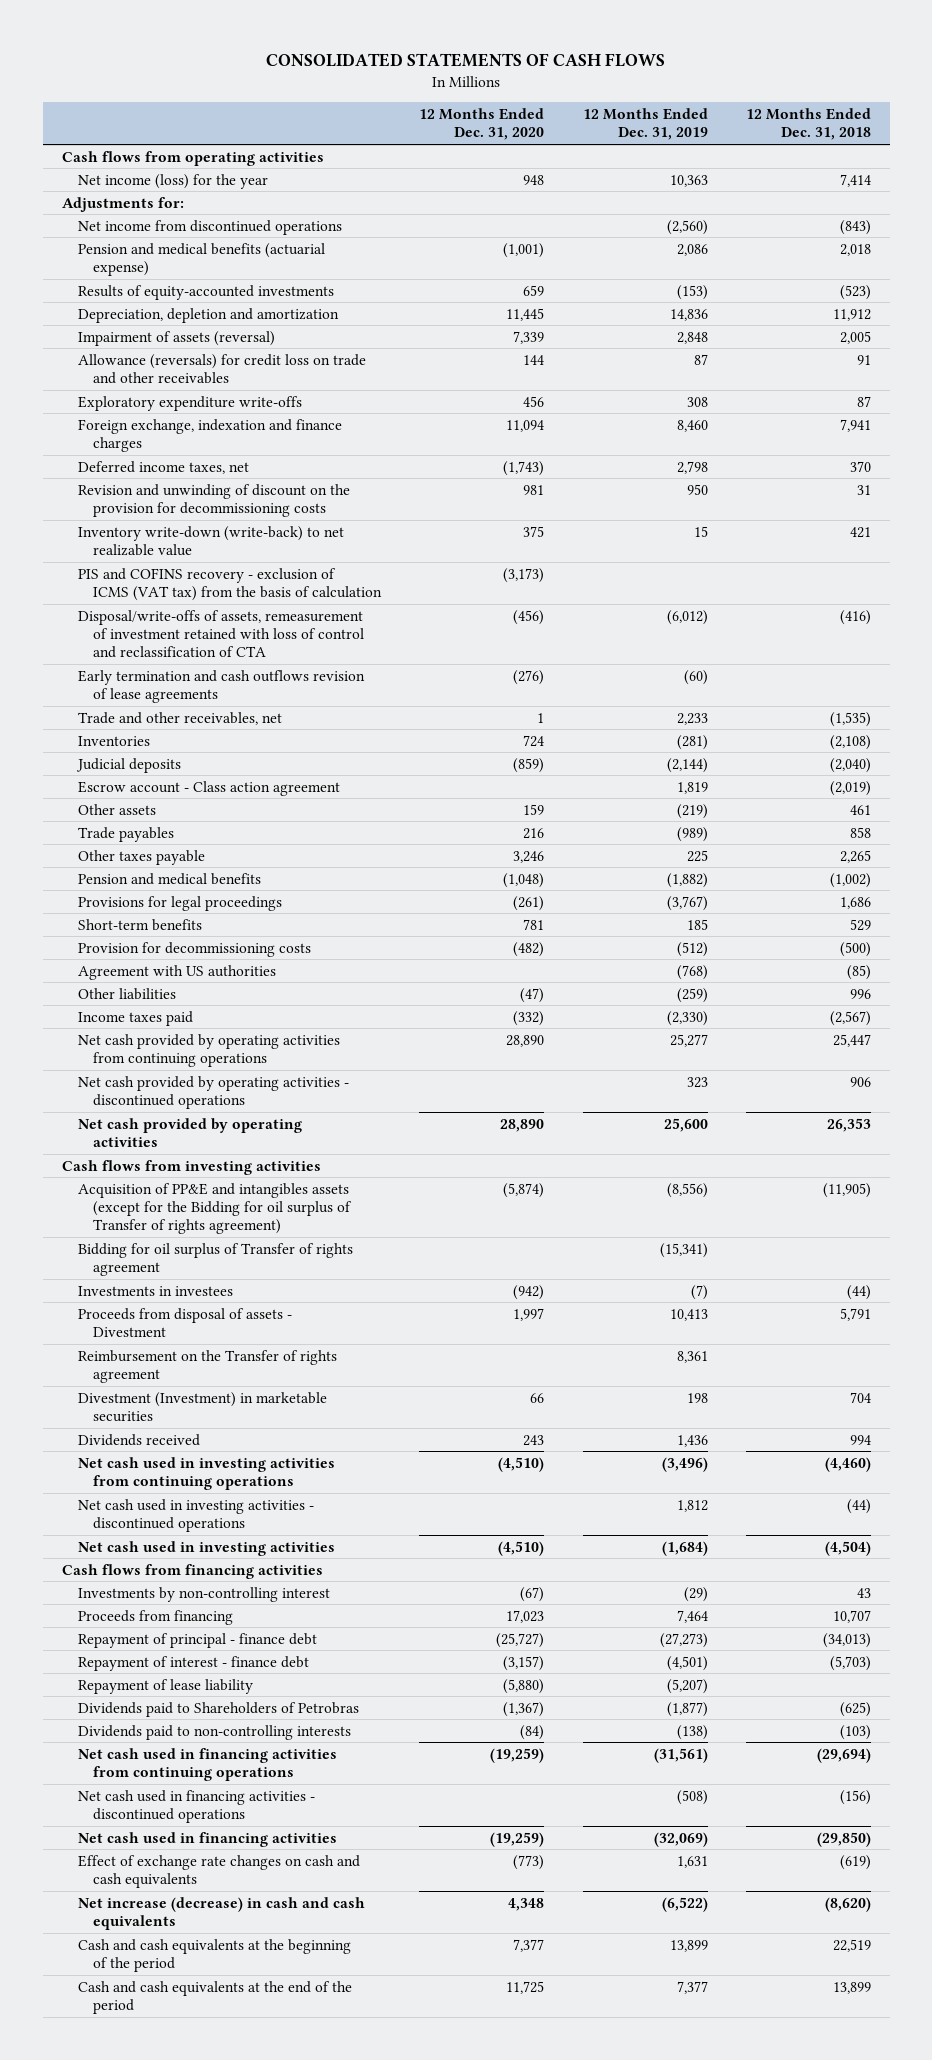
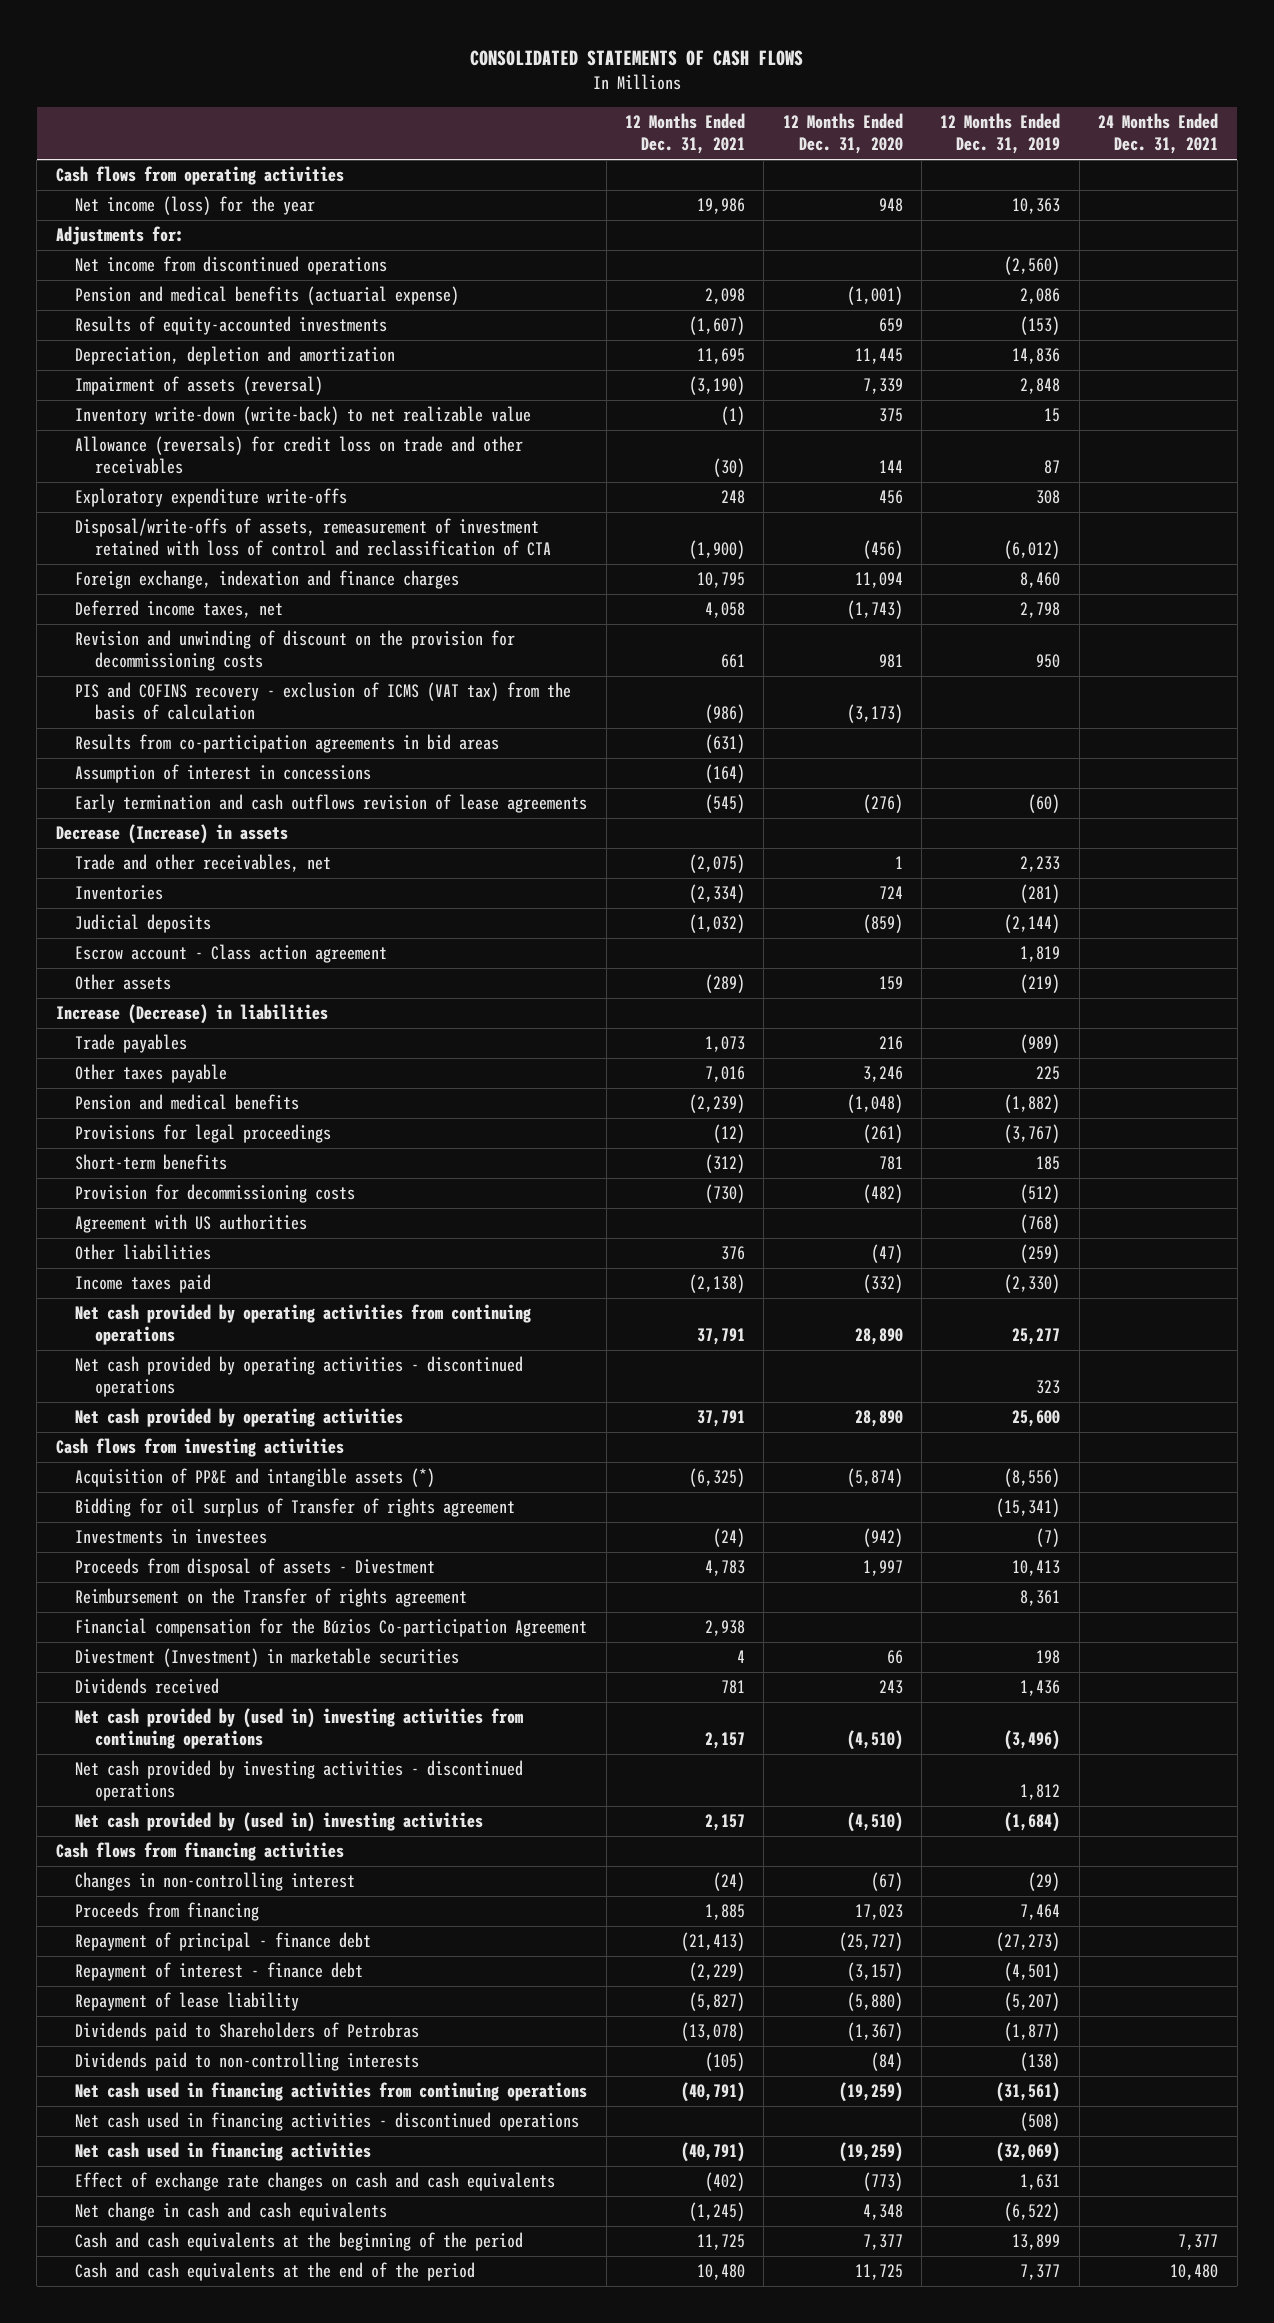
[745,108,871,141] 12 Months Ended Dec. 31, 2018 -> none
none -> [624,113,745,155] 12 Months Ended Dec. 31, 2021
none -> [1098,113,1219,155] 24 Months Ended Dec. 31, 2021
[77,525,344,556] Inventory write-down (write-back) to net realizable value -> [75,406,532,426] Inventory write-down (write-back) to net realizable value
[77,609,365,659] Disposal/write-offs of assets, remeasurement of investment retained with loss of control and reclassification of CTA -> [75,518,551,557] Disposal/write-offs of assets, remeasurement of investment retained with loss of control and reclassification of CTA
none -> [75,734,500,754] Results from co-participation agreements in bid areas
none -> [75,764,372,784] Assumption of interest in concessions
none -> [55,824,288,845] Decrease (Increase) in assets
none -> [55,1004,328,1025] Increase (Decrease) in liabilities
[77,1182,353,1235] Acquisition of PP&E and intangibles assets (except for the Bidding for oil surplus of Transfer of rights agreement) -> [75,1468,436,1488] Acquisition of PP&E and intangible assets (*)
none -> [75,1618,588,1638] Financial compensation for the Búzios Co-participation Agreement
[77,1456,335,1490] Net cash used in investing activities from continuing operations -> [75,1708,524,1750] Net cash provided by (used in) investing activities from continuing operations
[77,1498,314,1532] Net cash used in investing activities - discontinued operations -> [75,1760,524,1802] Net cash provided by investing activities - discontinued operations
[77,1540,335,1556] Net cash used in investing activities -> [75,1812,484,1833] Net cash provided by (used in) investing activities
[77,1586,330,1602] Investments by non-controlling interest -> [75,1872,356,1892] Changes in non-controlling interest
[77,1896,365,1930] Net increase (decrease) in cash and cash equivalents -> [75,2202,388,2222] Net change in cash and cash equivalents

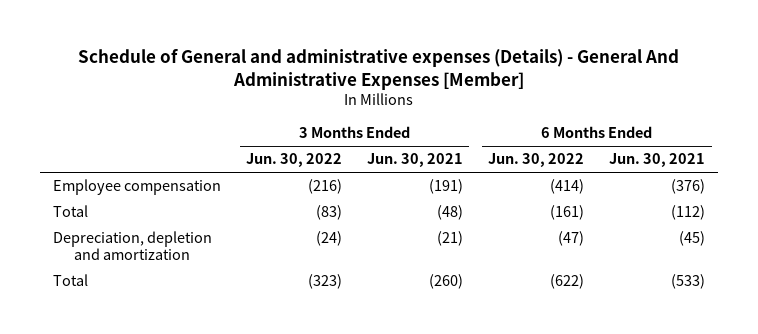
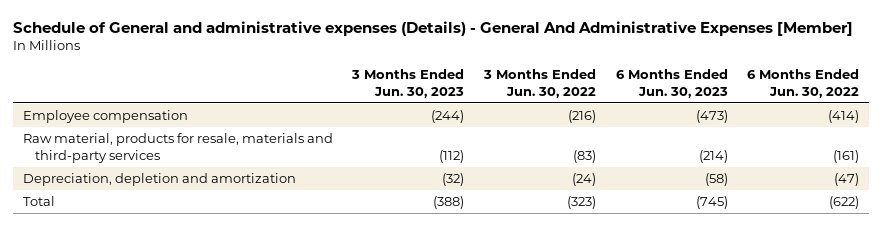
[367,153,464,168] Jun. 30, 2021 -> none
[609,153,706,168] Jun. 30, 2021 -> none
none -> [351,69,465,98] 3 Months Ended Jun. 30, 2023
none -> [615,69,728,98] 6 Months Ended Jun. 30, 2023
[52,205,88,218] Total -> [22,133,333,163] Raw material, products for resale, materials and third-party services

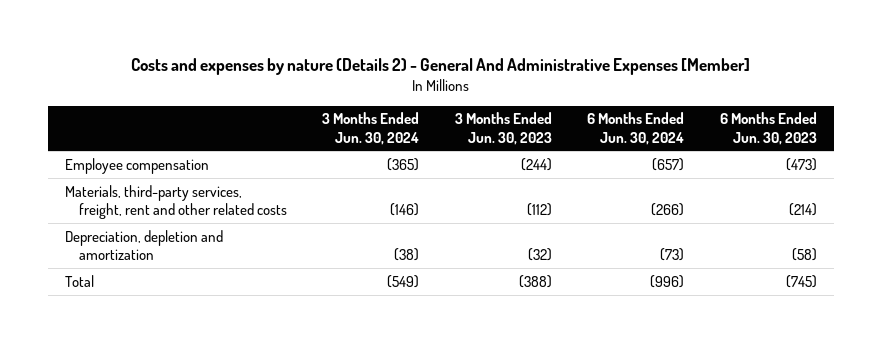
[13,21,854,37] Schedule of General and administrative expenses (Details) - General And Administrative Expenses [Member] -> [131,57,751,75] Costs and expenses by nature (Details 2) - General And Administrative Expenses [Member]
[482,69,596,98] 3 Months Ended Jun. 30, 2022 -> none
[747,69,860,98] 6 Months Ended Jun. 30, 2022 -> none
none -> [322,112,420,145] 3 Months Ended Jun. 30, 2024
none -> [587,112,685,145] 6 Months Ended Jun. 30, 2024
[22,133,333,163] Raw material, products for resale, materials and third-party services -> [65,184,287,219] Materials, third-party services, freight, rent and other related costs

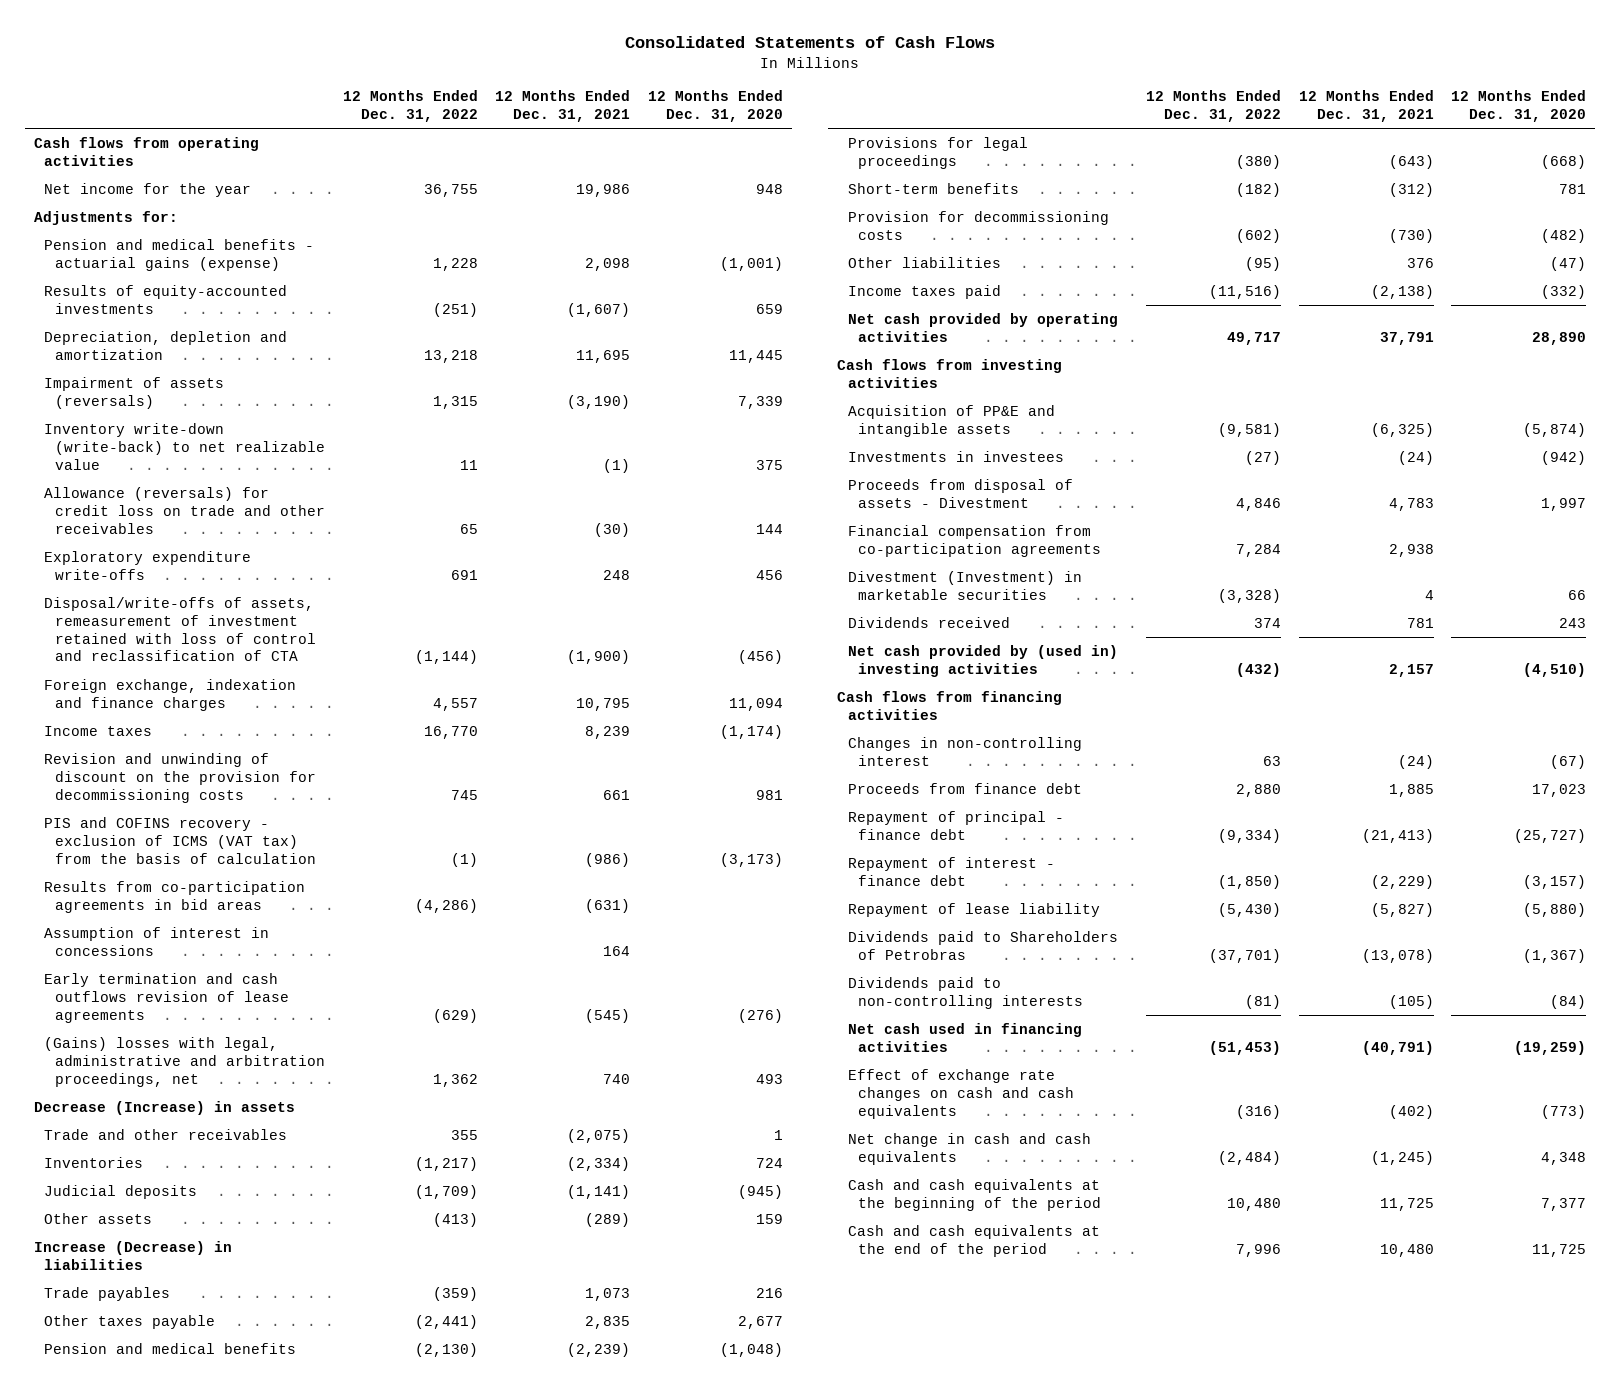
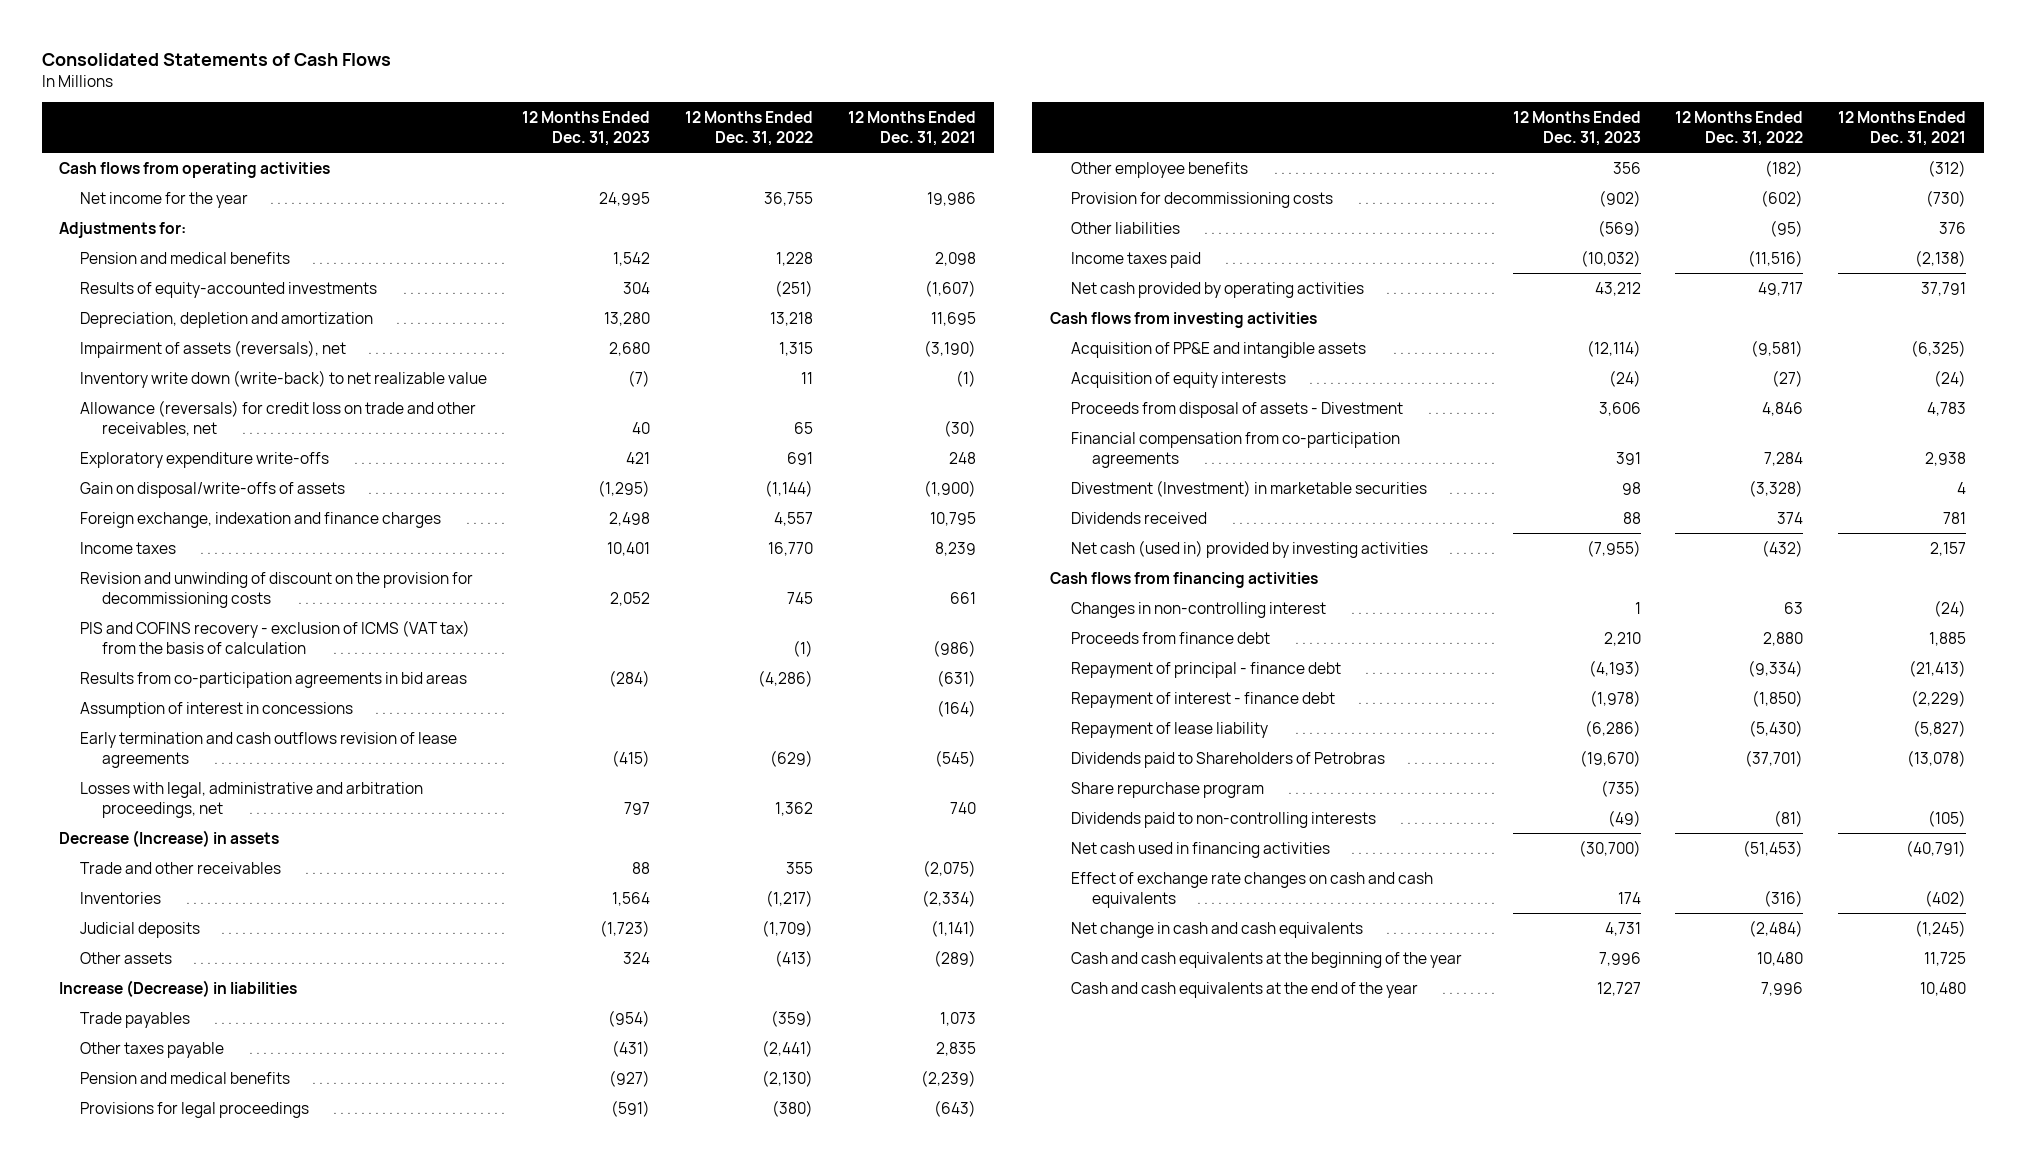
[647,90,783,122] 12 Months Ended Dec. 31, 2020 -> none
none -> [522,110,651,146] 12 Months Ended Dec. 31, 2023
[44,238,315,271] Pension and medical benefits - actuarial gains (expense) -> [80,251,291,264] Pension and medical benefits
[44,376,225,409] Impairment of assets (reversals) -> [80,339,347,358] Impairment of assets (reversals), net
[44,422,326,470] Inventory write-down (write-back) to net realizable value -> [80,369,488,388] Inventory write down (write-back) to net realizable value
[44,486,326,534] Allowance (reversals) for credit loss on trade and other receivables -> [80,399,477,436] Allowance (reversals) for credit loss on trade and other receivables, net
[44,596,317,662] Disposal/write-offs of assets, remeasurement of investment retained with loss of control and reclassification of CTA -> [80,481,346,498] Gain on disposal/write-offs of assets
[603,945,631,956] 164 -> [937,699,977,717] (164)
[44,1036,326,1087] (Gains) losses with legal, administrative and arbitration proceedings, net -> [80,781,424,818] Losses with legal, administrative and arbitration proceedings, net
[847,182,1019,194] Short-term benefits -> [1070,161,1248,178] Other employee benefits
[847,450,1064,462] Investments in investees -> [1070,371,1286,388] Acquisition of equity interests
[847,644,1118,677] Net cash provided by (used in) investing activities -> [1070,539,1428,558] Net cash (used in) provided by investing activities
none -> [1070,781,1264,798] Share repurchase program
[847,1178,1102,1211] Cash and cash equivalents at the beginning of the period -> [1070,951,1462,968] Cash and cash equivalents at the beginning of the year
[847,1224,1100,1257] Cash and cash equivalents at the end of the period -> [1070,981,1418,998] Cash and cash equivalents at the end of the year

